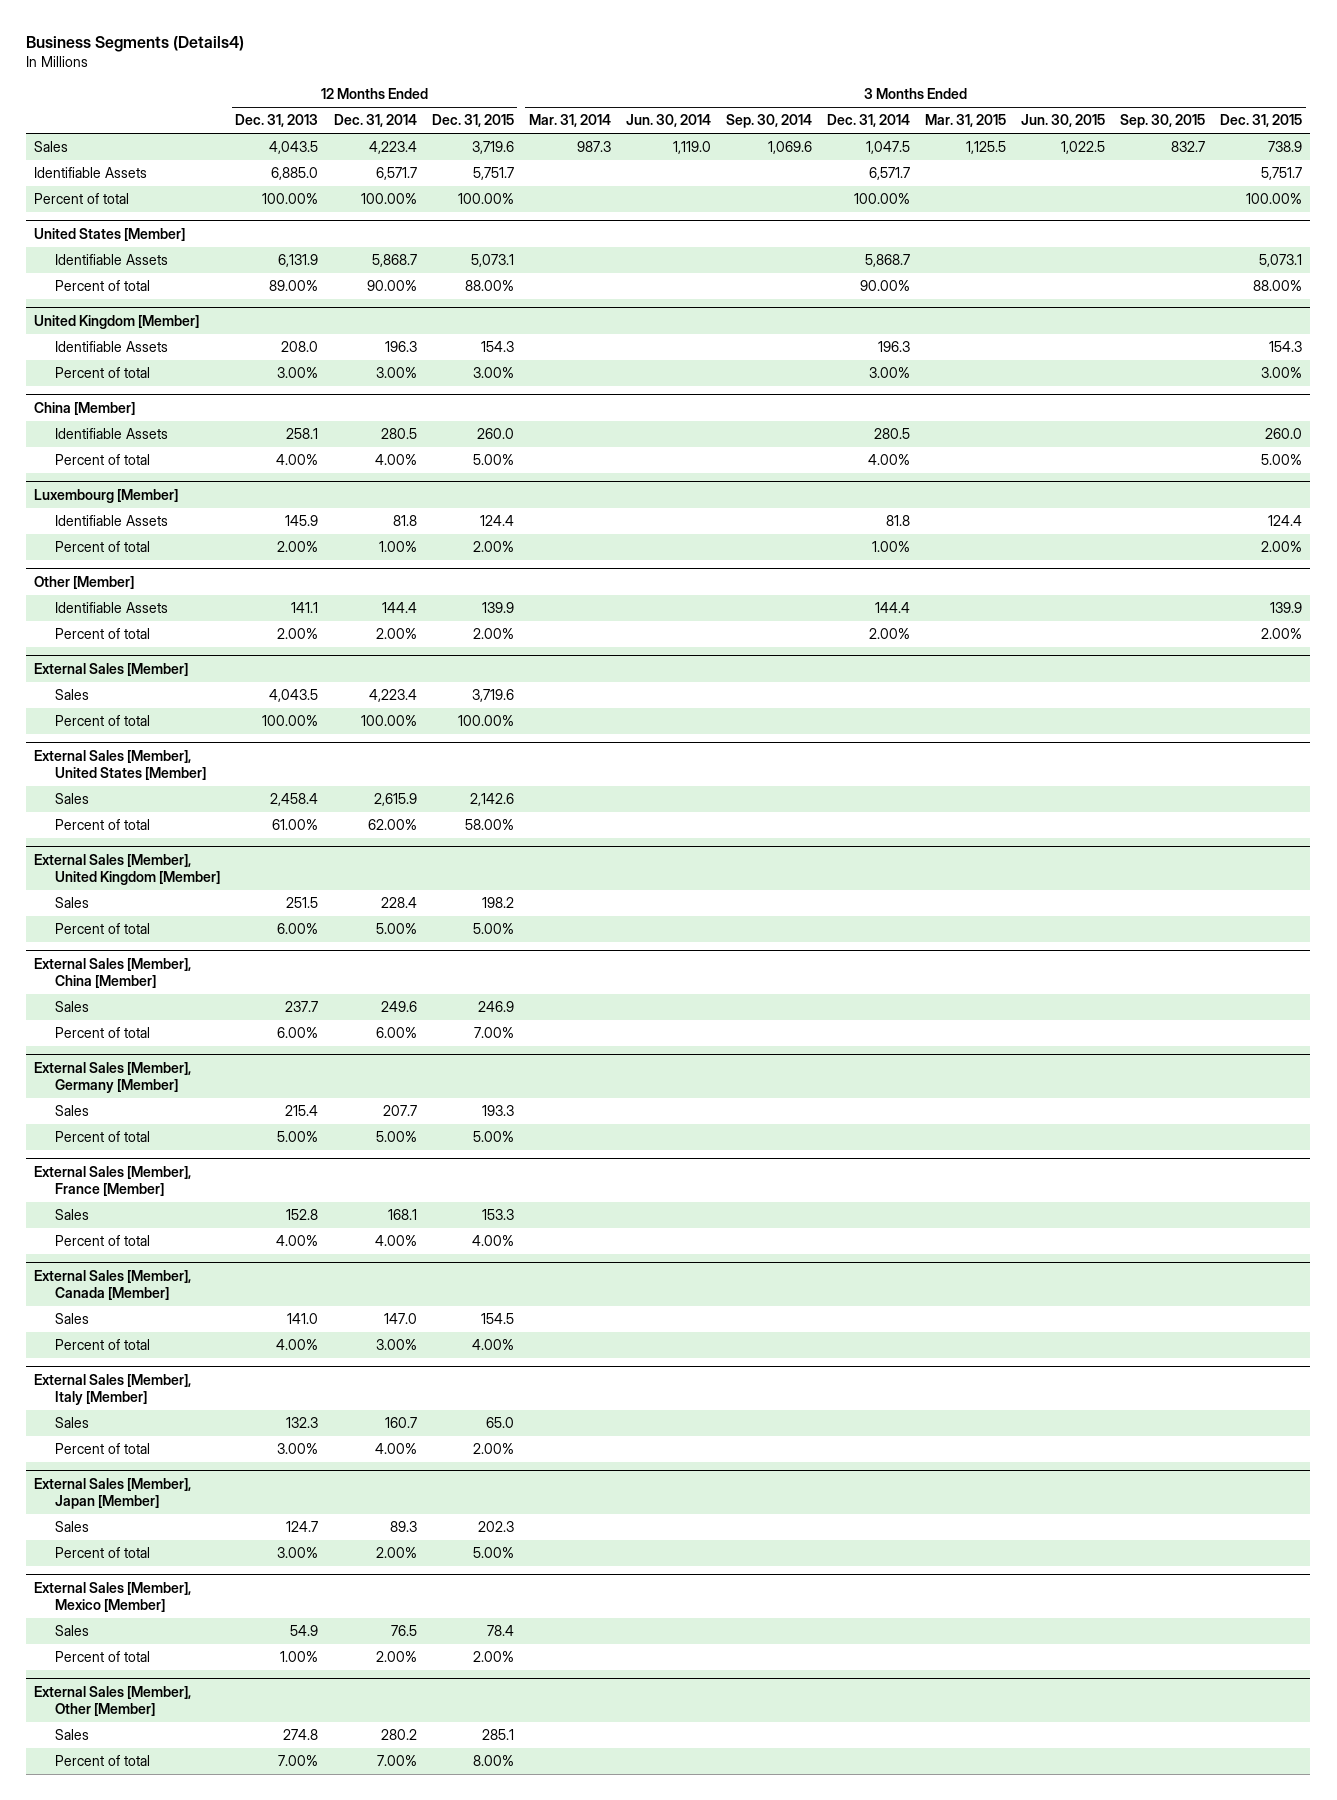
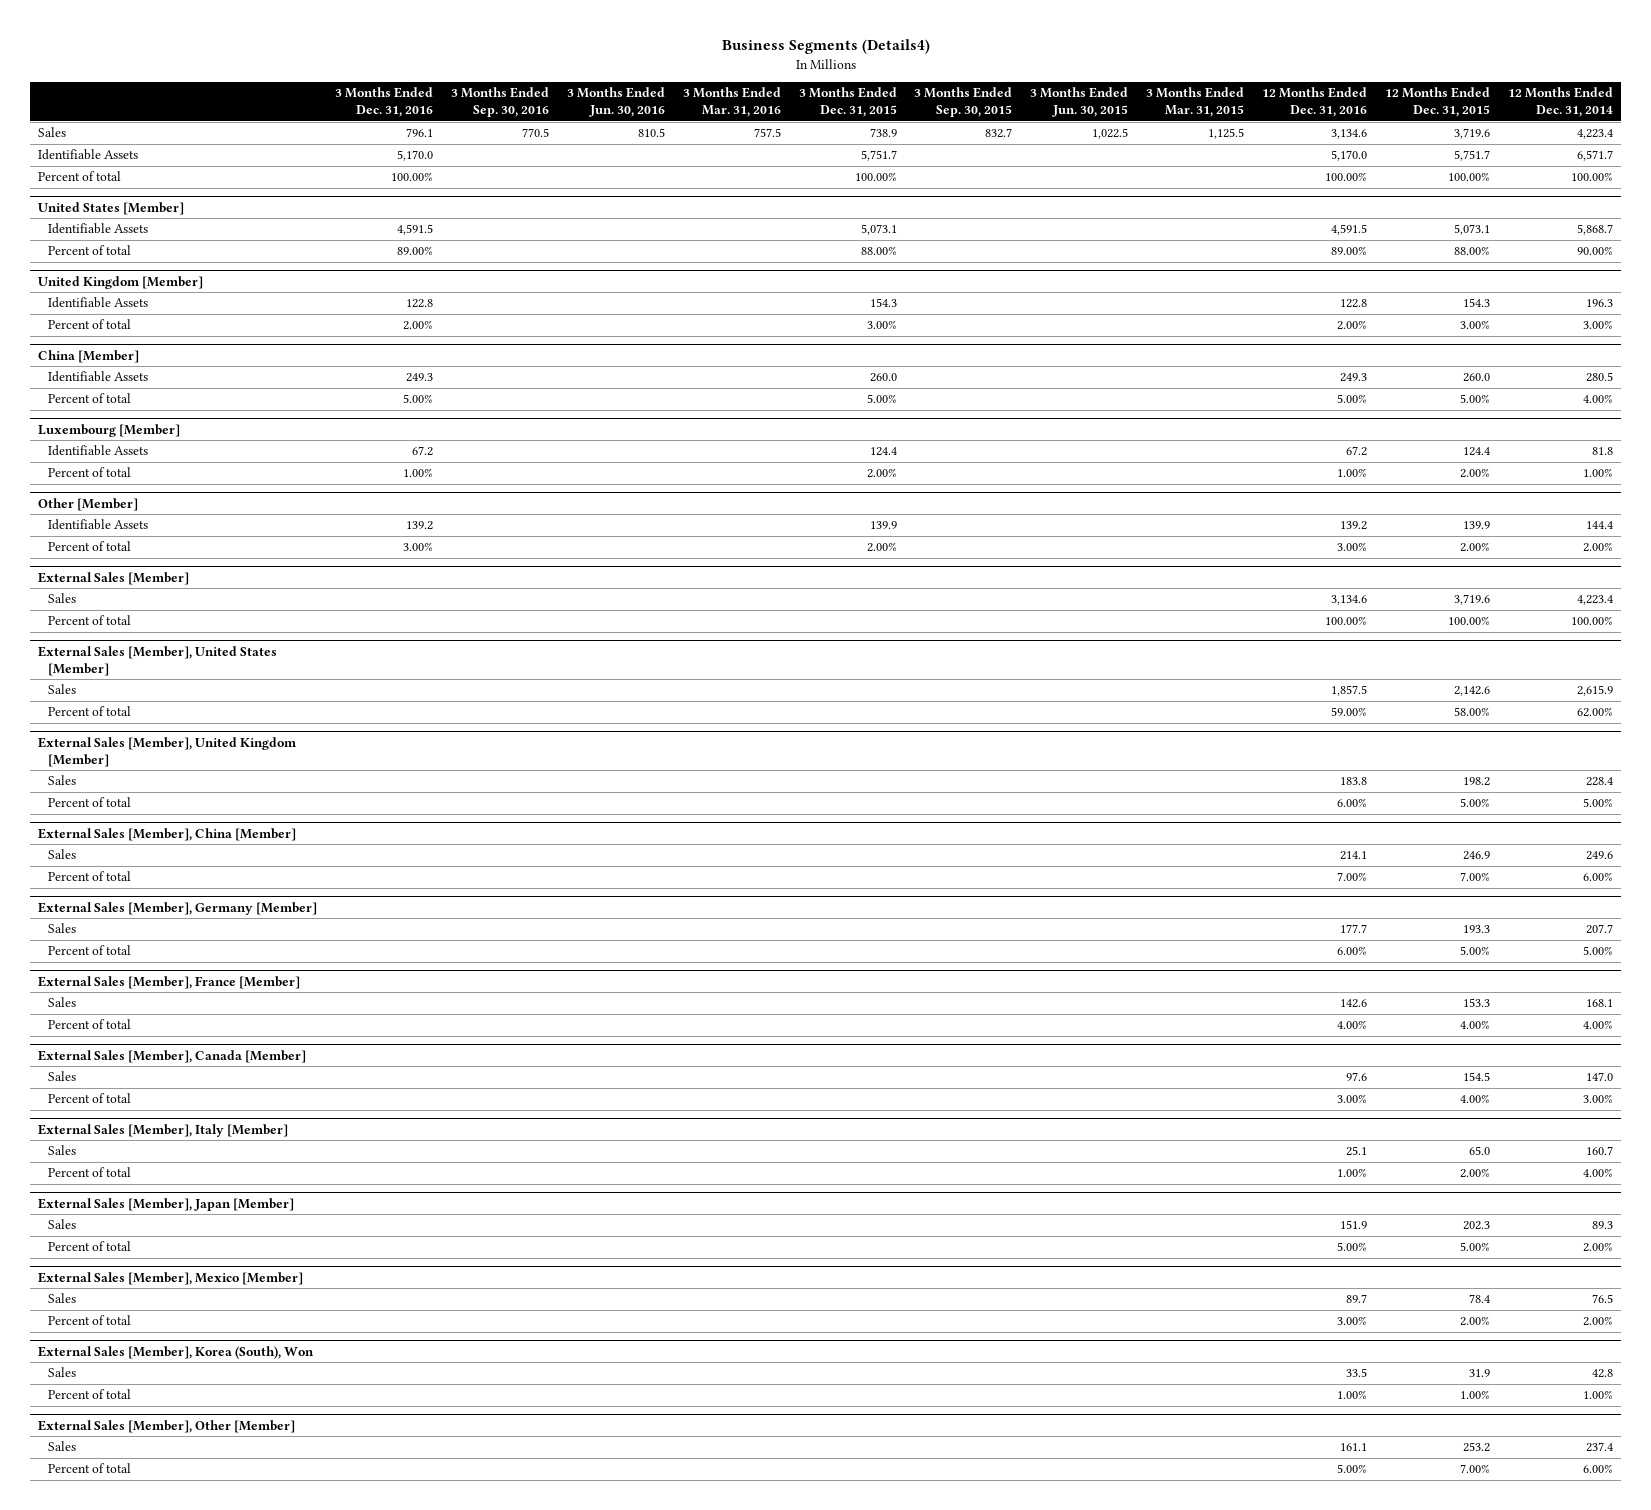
[235,114,319,128] Dec. 31, 2013 -> none
[528,114,611,128] Mar. 31, 2014 -> none
[625,114,711,128] Jun. 30, 2014 -> none
[725,114,812,129] Sep. 30, 2014 -> none
[827,114,911,128] Dec. 31, 2014 -> none
none -> [335,87,434,118] 3 Months Ended Dec. 31, 2016
none -> [451,87,550,118] 3 Months Ended Sep. 30, 2016
none -> [566,87,665,118] 3 Months Ended Jun. 30, 2016
none -> [682,87,781,118] 3 Months Ended Mar. 31, 2016
none -> [1261,87,1367,118] 12 Months Ended Dec. 31, 2016
none -> [38,1345,315,1359] External Sales [Member], Korea (South), Won
none -> [48,1367,77,1378] Sales
none -> [48,1389,132,1400] Percent of total
[380,1729,417,1741] 280.2 -> [1585,1442,1613,1453] 237.4
[481,1729,514,1741] 285.1 -> [1462,1442,1490,1453] 253.2
[376,1755,417,1767] 7.00% -> [1582,1464,1613,1474] 6.00%
[472,1755,514,1767] 8.00% -> [1459,1464,1490,1474] 7.00%

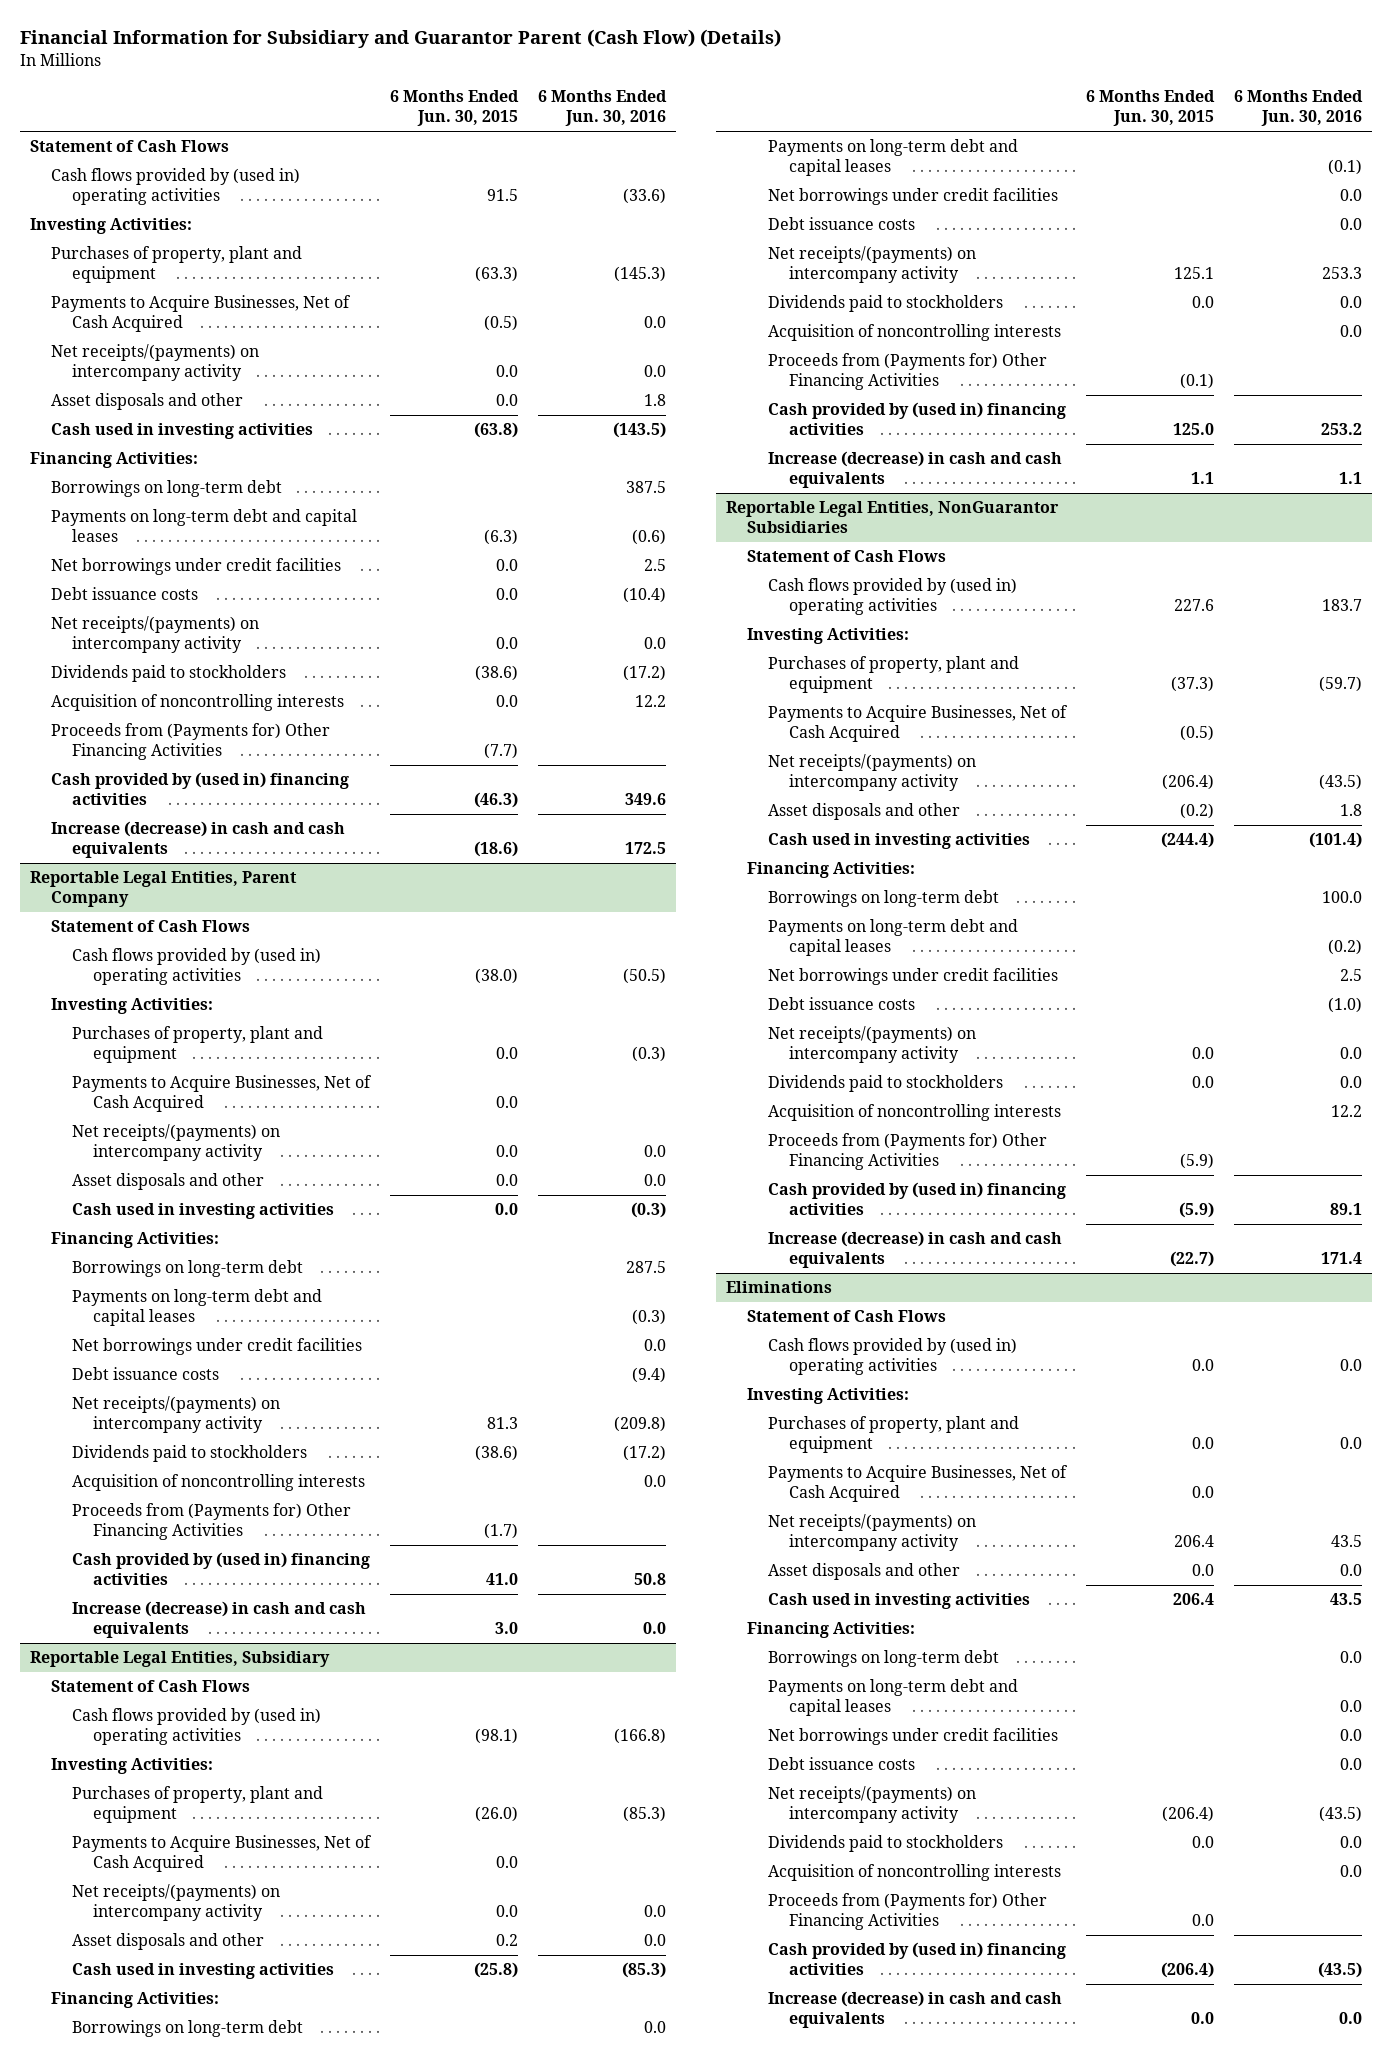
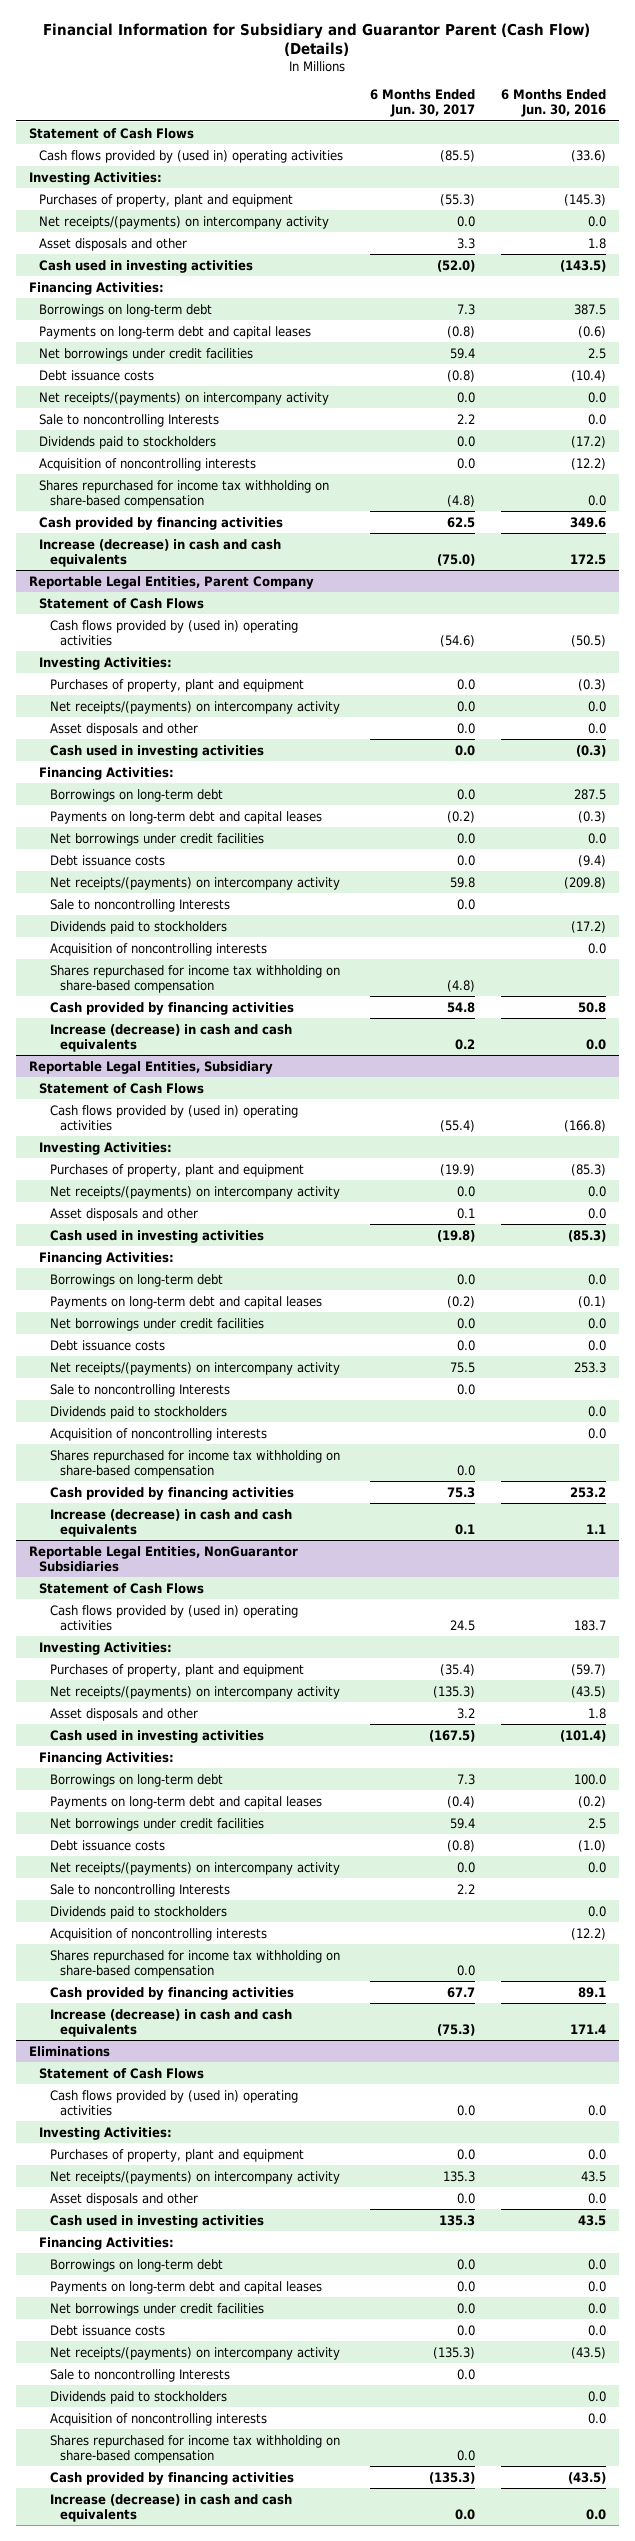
[389,90,519,127] 6 Months Ended Jun. 30, 2015 -> none
none -> [369,88,475,118] 6 Months Ended Jun. 30, 2017
[50,295,351,333] Payments to Acquire Businesses, Net of Cash Acquired -> none
none -> [39,413,220,427] Sale to noncontrolling Interests
[50,723,330,761] Proceeds from (Payments for) Other Financing Activities -> none
[634,695,666,708] 12.2 -> [570,457,606,470] (12.2)
none -> [39,479,330,508] Shares repurchased for income tax withholding on share-based compensation
[50,772,349,806] Cash provided by (used in) financing activities -> [39,516,284,530] Cash provided by financing activities
[71,1075,372,1113] Payments to Acquire Businesses, Net of Cash Acquired -> none
none -> [49,898,230,912] Sale to noncontrolling Interests
[71,1503,351,1541] Proceeds from (Payments for) Other Financing Activities -> none
none -> [49,964,340,993] Shares repurchased for income tax withholding on share-based compensation
[71,1552,370,1586] Cash provided by (used in) financing activities -> [49,1001,294,1015] Cash provided by financing activities
[71,1835,372,1873] Payments to Acquire Businesses, Net of Cash Acquired -> none
none -> [49,1383,230,1397] Sale to noncontrolling Interests
[768,353,1048,391] Proceeds from (Payments for) Other Financing Activities -> none
none -> [49,1449,340,1478] Shares repurchased for income tax withholding on share-based compensation
[768,402,1067,436] Cash provided by (used in) financing activities -> [49,1486,294,1500] Cash provided by financing activities
[768,705,1069,743] Payments to Acquire Businesses, Net of Cash Acquired -> none
none -> [49,1883,230,1897] Sale to noncontrolling Interests
[768,1133,1048,1171] Proceeds from (Payments for) Other Financing Activities -> none
[1331,1105,1363,1118] 12.2 -> [570,1927,606,1940] (12.2)
none -> [49,1949,340,1978] Shares repurchased for income tax withholding on share-based compensation
[768,1182,1067,1216] Cash provided by (used in) financing activities -> [49,1986,294,2000] Cash provided by financing activities
[768,1465,1069,1503] Payments to Acquire Businesses, Net of Cash Acquired -> none
none -> [49,2368,230,2382] Sale to noncontrolling Interests
[768,1893,1048,1931] Proceeds from (Payments for) Other Financing Activities -> none
none -> [49,2434,340,2463] Shares repurchased for income tax withholding on share-based compensation
[768,1942,1067,1976] Cash provided by (used in) financing activities -> [49,2471,294,2485] Cash provided by financing activities

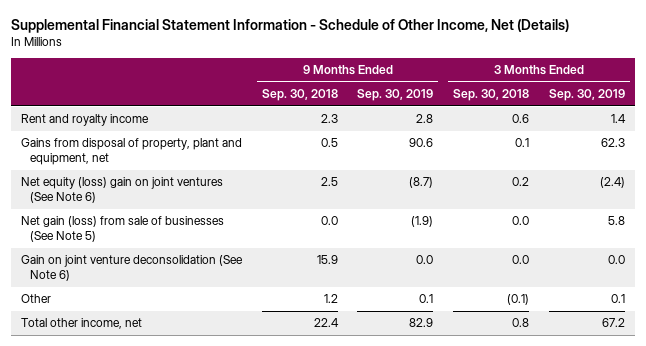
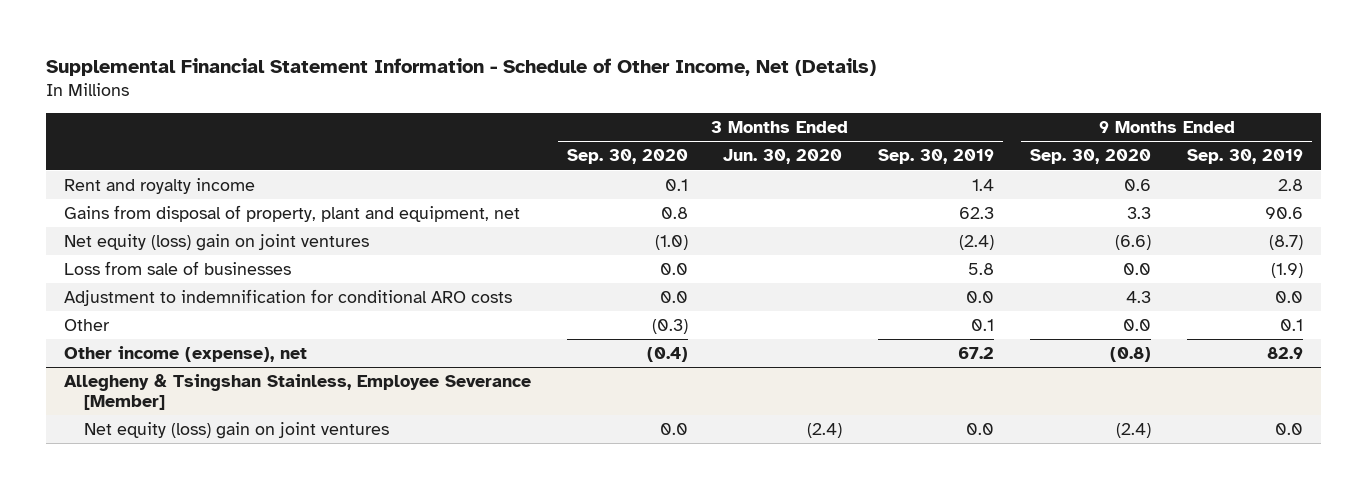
[261,89,338,102] Sep. 30, 2018 -> none
[453,89,530,102] Sep. 30, 2018 -> none
none -> [566,149,688,165] Sep. 30, 2020
none -> [723,149,843,165] Jun. 30, 2020
none -> [1030,149,1152,165] Sep. 30, 2020
[20,255,243,282] Gain on joint venture deconsolidation (See Note 6) -> none
[20,177,223,204] Net equity (loss) gain on joint ventures (See Note 6) -> [63,233,369,251] Net equity (loss) gain on joint ventures
[20,216,224,243] Net gain (loss) from sale of businesses (See Note 5) -> [63,260,291,275] Loss from sale of businesses
none -> [63,288,512,306] Adjustment to indemnification for conditional ARO costs
[20,318,142,330] Total other income, net -> [63,345,307,362] Other income (expense), net
none -> [63,373,531,411] Allegheny & Tsingshan Stainless, Employee Severance [Member]
none -> [84,421,390,439] Net equity (loss) gain on joint ventures

